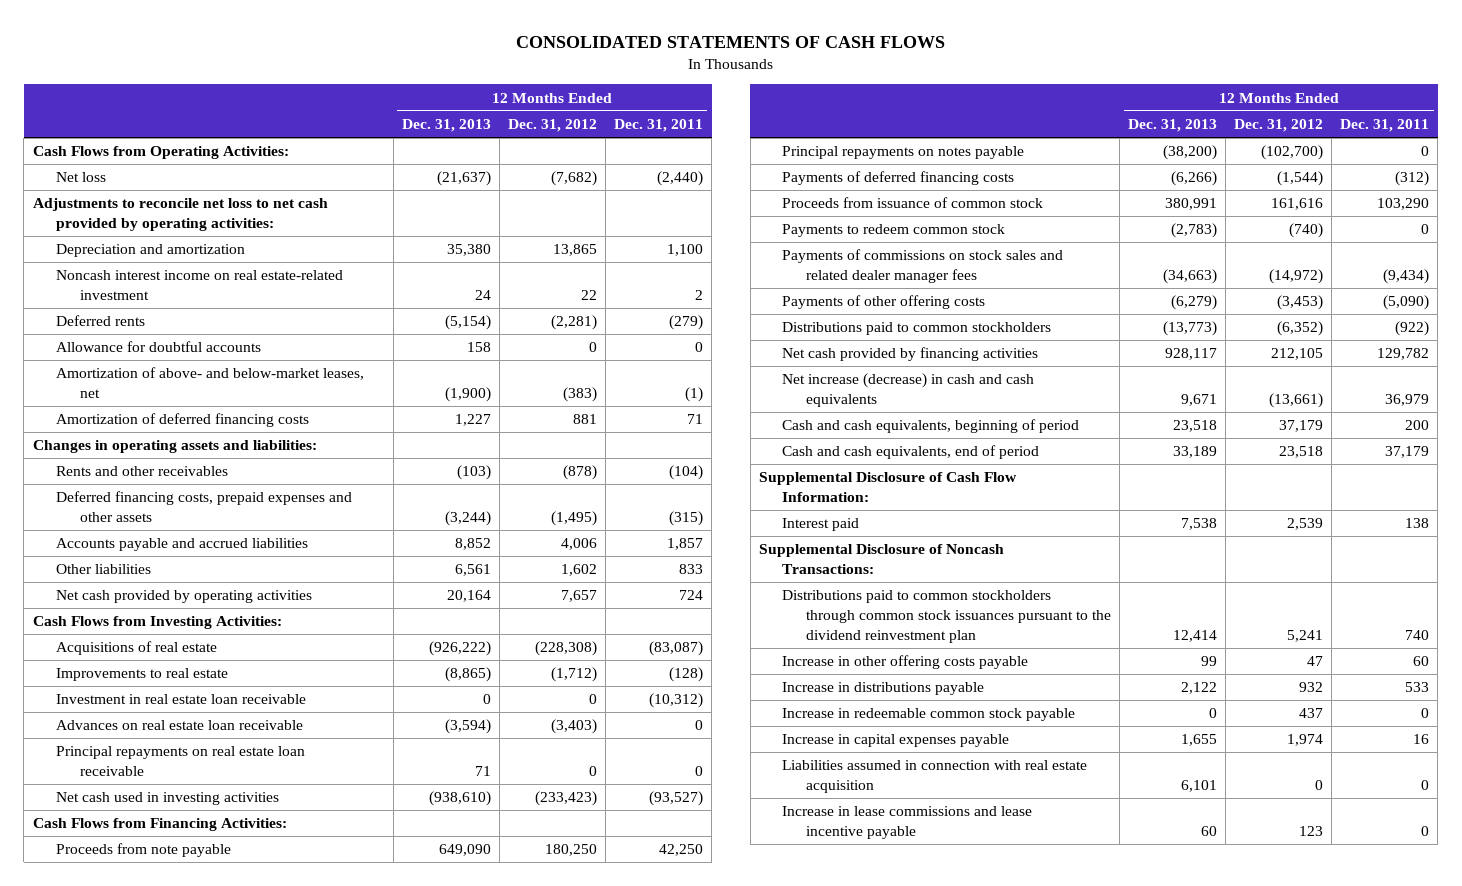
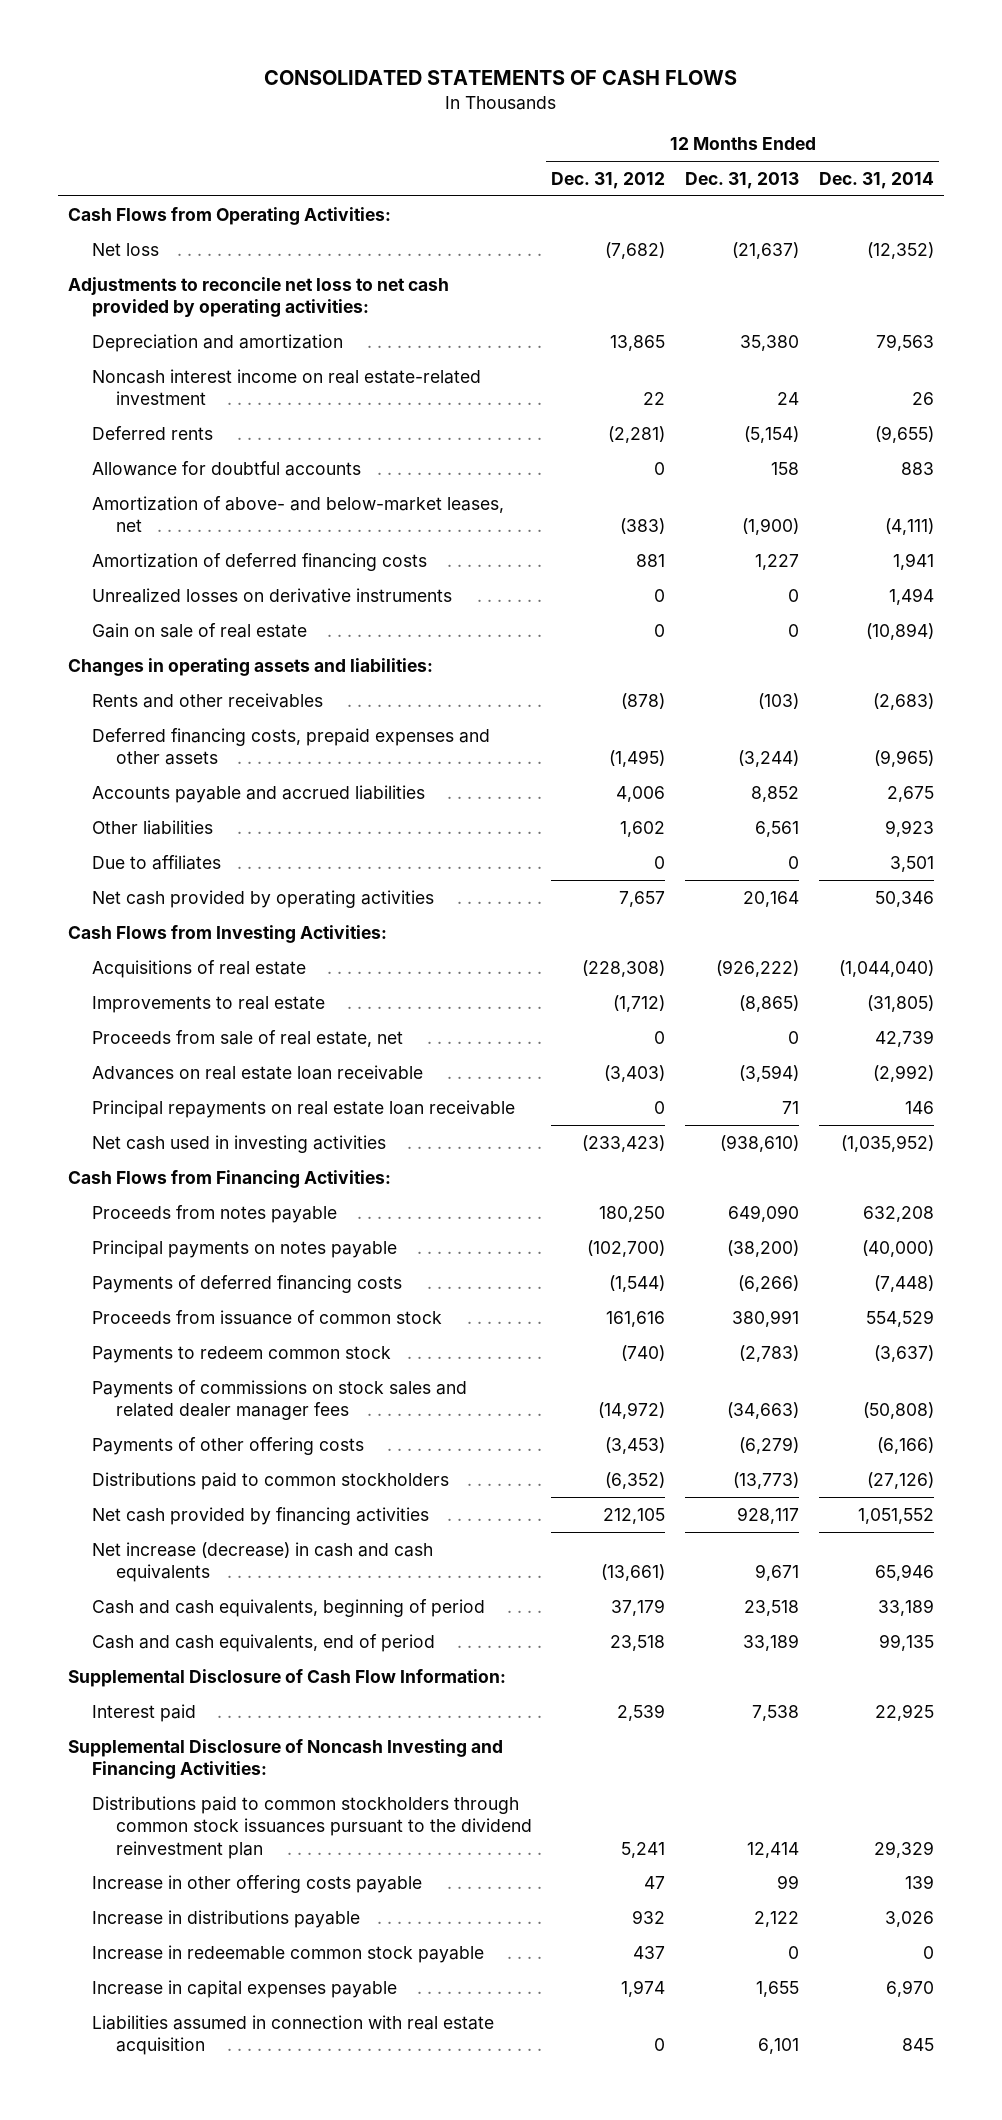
[614,119,704,133] Dec. 31, 2011 -> none
none -> [818,171,934,189] Dec. 31, 2014
none -> [91,587,452,603] Unrealized losses on derivative instruments
none -> [91,622,307,638] Gain on sale of real estate
none -> [91,854,221,870] Due to affiliates
[56,694,307,705] Investment in real estate loan receivable -> none
none -> [91,1029,403,1047] Proceeds from sale of real estate, net
[56,843,232,858] Proceeds from note payable -> [91,1204,337,1223] Proceeds from notes payable
[782,146,1025,160] Principal repayments on notes payable -> [91,1239,397,1258] Principal payments on notes payable
[758,544,1004,574] Supplemental Disclosure of Noncash Transactions: -> [68,1738,504,1780] Supplemental Disclosure of Noncash Investing and Financing Activities:
[782,806,1033,839] Increase in lease commissions and lease incentive payable -> none

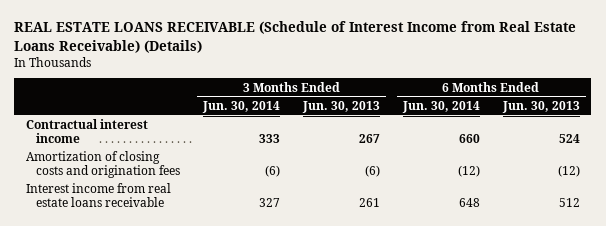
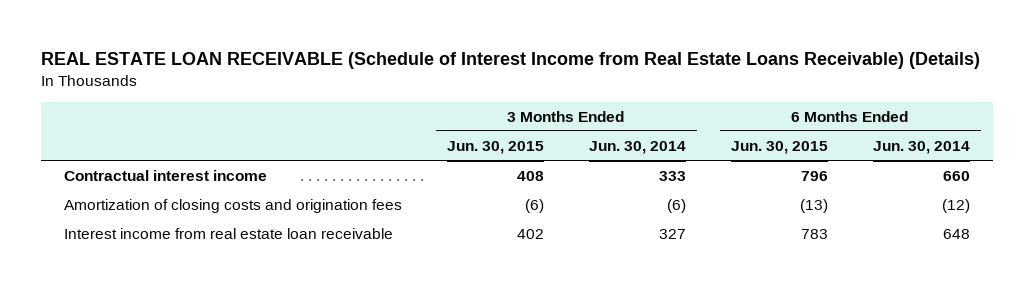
[14,21,577,53] REAL ESTATE LOANS RECEIVABLE (Schedule of Interest Income from Real Estate Loans Receivable) (Details) -> [41,52,981,70] REAL ESTATE LOAN RECEIVABLE (Schedule of Interest Income from Real Estate Loans Receivable) (Details)
[302,100,381,113] Jun. 30, 2013 -> none
[501,100,580,113] Jun. 30, 2013 -> none
none -> [446,140,544,154] Jun. 30, 2015
none -> [730,140,828,154] Jun. 30, 2015
[25,183,171,208] Interest income from real estate loans receivable -> [63,227,393,239] Interest income from real estate loan receivable

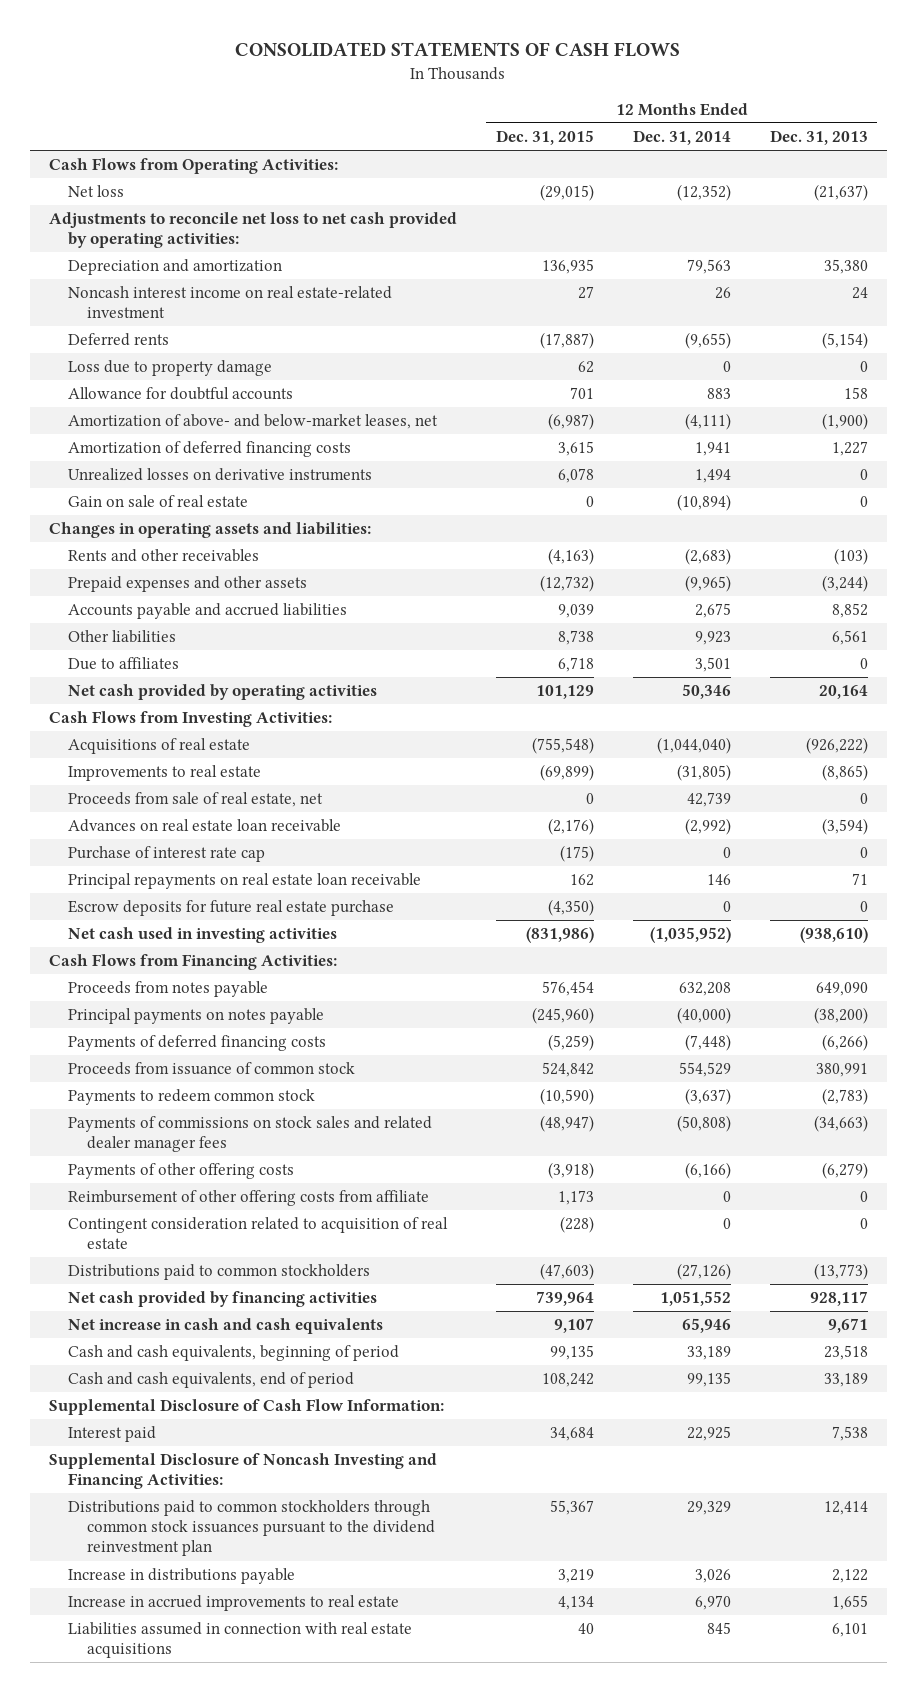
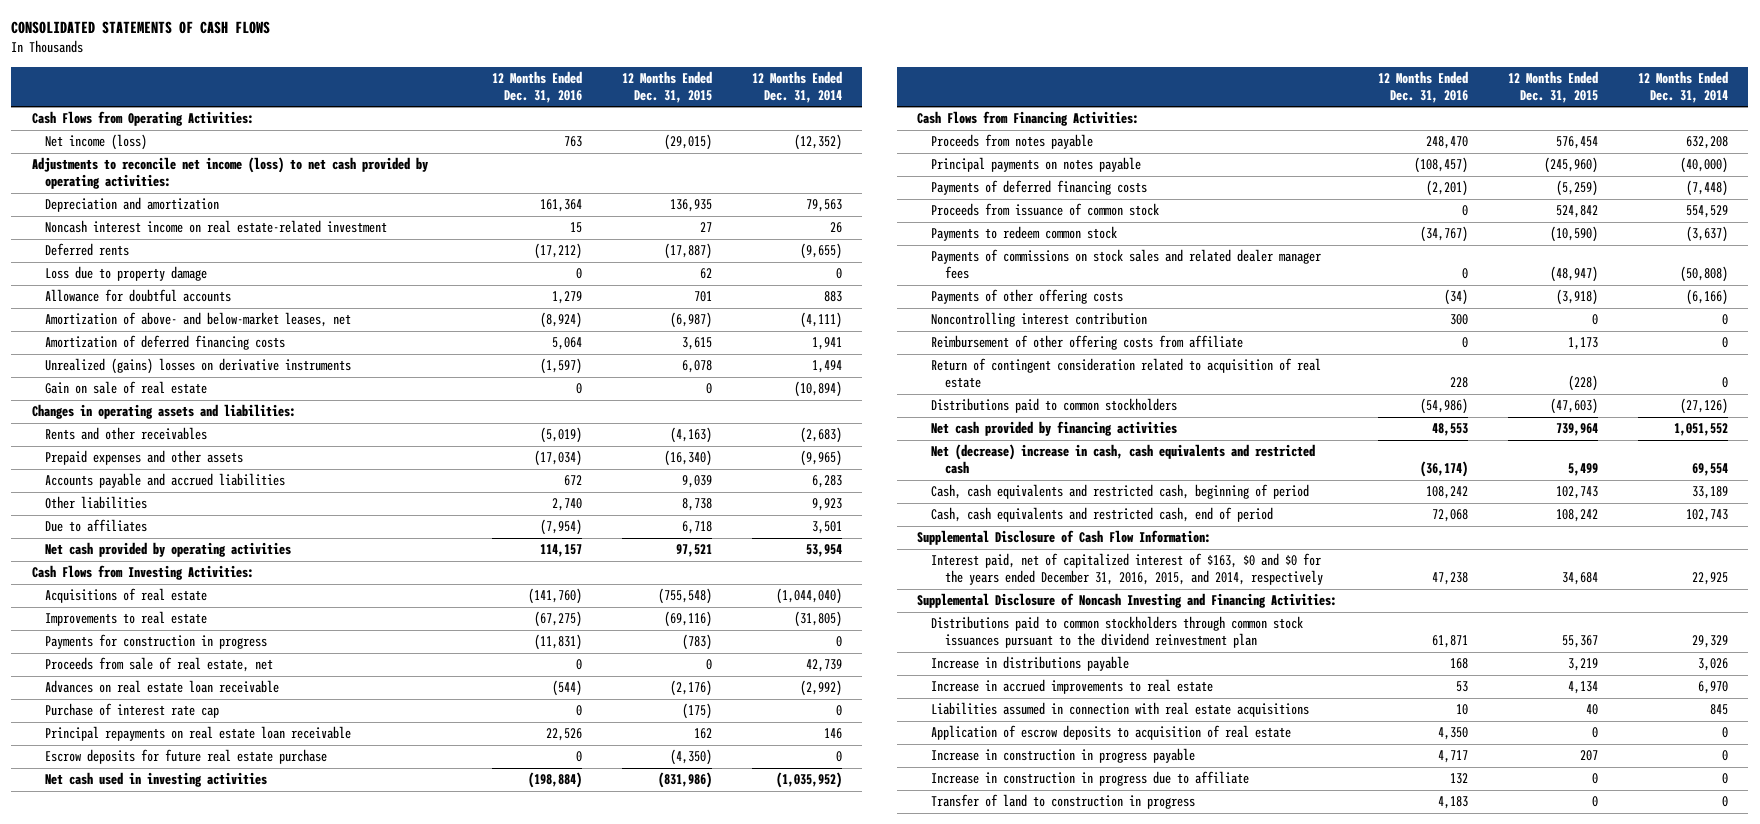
[769,130,868,146] Dec. 31, 2013 -> none
none -> [491,70,582,103] 12 Months Ended Dec. 31, 2016
[67,185,124,198] Net loss -> [45,134,148,151] Net income (loss)
[49,212,458,249] Adjustments to reconcile net loss to net cash provided by operating activities: -> [31,157,428,190] Adjustments to reconcile net income (loss) to net cash provided by operating activities:
[67,468,372,482] Unrealized losses on derivative instruments -> [45,358,352,375] Unrealized (gains) losses on derivative instruments
[539,575,594,593] (12,732) -> [663,450,712,467] (16,340)
[694,603,731,619] 2,675 -> [812,475,843,489] 6,283
[535,685,594,700] 101,129 -> [675,544,712,558] 97,521
[681,684,731,700] 50,346 -> [806,544,843,558] 53,954
[539,764,594,782] (69,899) -> [663,611,712,628] (69,116)
none -> [45,634,268,650] Payments for construction in progress
none -> [931,312,1148,328] Noncontrolling interest contribution
[67,1217,448,1250] Contingent consideration related to acquisition of real estate -> [931,358,1322,389] Return of contingent consideration related to acquisition of real estate
[67,1318,383,1335] Net increase in cash and cash equivalents -> [931,444,1316,475] Net (decrease) increase in cash, cash equivalents and restricted cash
[553,1318,594,1334] 9,107 -> [1567,463,1598,477] 5,499
[681,1318,731,1334] 65,946 -> [1692,463,1729,477] 69,554
[67,1345,399,1362] Cash and cash equivalents, beginning of period -> [931,484,1310,500] Cash, cash equivalents and restricted cash, beginning of period
[549,1345,594,1361] 99,135 -> [1555,486,1598,500] 102,743
[67,1372,354,1389] Cash and cash equivalents, end of period -> [931,507,1274,523] Cash, cash equivalents and restricted cash, end of period
[686,1372,731,1388] 99,135 -> [1686,509,1729,523] 102,743
[67,1426,156,1443] Interest paid -> [931,553,1324,586] Interest paid, net of capitalized interest of $163, $0 and $0 for the years ended December 31, 2016, 2015, and 2014, respectively
none -> [931,725,1292,741] Application of escrow deposits to acquisition of real estate
none -> [931,748,1196,764] Increase in construction in progress payable
none -> [931,771,1250,787] Increase in construction in progress due to affiliate
none -> [931,794,1196,810] Transfer of land to construction in progress

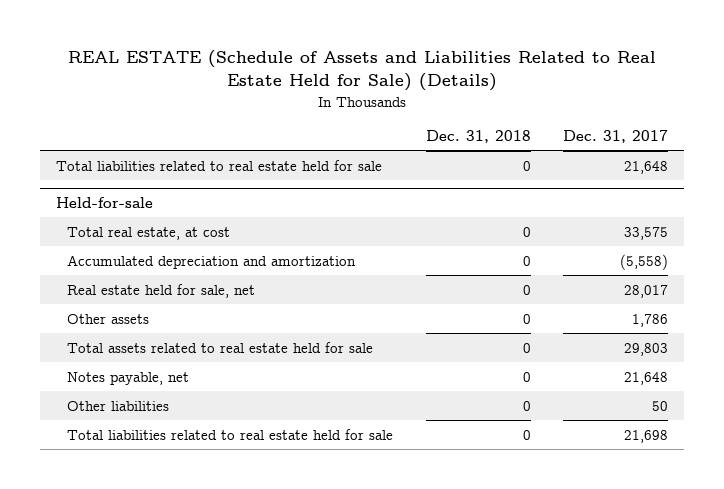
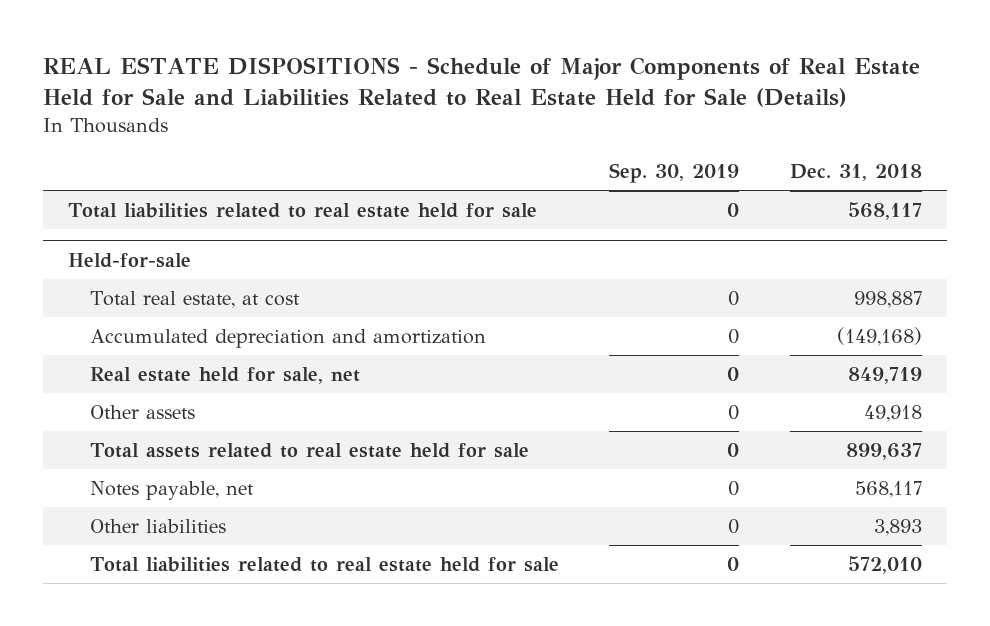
[67,50,656,92] REAL ESTATE (Schedule of Assets and Liabilities Related to Real Estate Held for Sale) (Details) -> [43,57,921,108] REAL ESTATE DISPOSITIONS - Schedule of Major Components of Real Estate Held for Sale and Liabilities Related to Real Estate Held for Sale (Details)
[562,130,668,144] Dec. 31, 2017 -> none
none -> [609,163,740,184] Sep. 30, 2019
[522,160,531,171] 0 -> [847,201,922,220] 568,117
[522,226,531,237] 0 -> [853,290,922,308] 998,887
[522,255,531,266] 0 -> [836,326,922,346] (149,168)
[522,284,531,295] 0 -> [847,366,922,384] 849,719
[522,313,531,324] 0 -> [863,404,922,422] 49,918
[522,342,531,353] 0 -> [845,442,922,460] 899,637
[522,371,531,382] 0 -> [854,480,922,498] 568,117
[522,400,531,411] 0 -> [873,518,922,536] 3,893
[522,429,531,440] 0 -> [847,555,922,574] 572,010

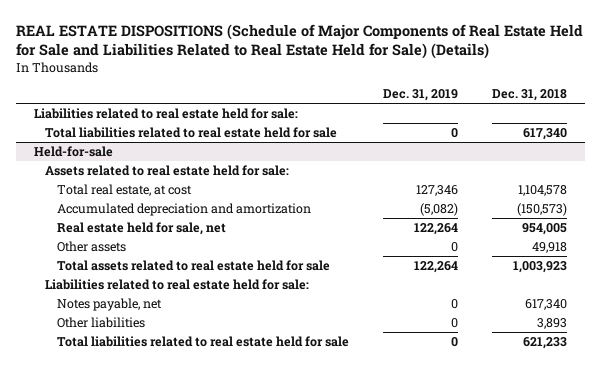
[43,57,921,108] REAL ESTATE DISPOSITIONS - Schedule of Major Components of Real Estate Held for Sale and Liabilities Related to Real Estate Held for Sale (Details) -> [16,23,584,60] REAL ESTATE DISPOSITIONS (Schedule of Major Components of Real Estate Held for Sale and Liabilities Related to Real Estate Held for Sale) (Details)
[609,163,740,184] Sep. 30, 2019 -> none
none -> [383,89,459,102] Dec. 31, 2019
none -> [33,107,298,119] Liabilities related to real estate held for sale:
[847,201,922,220] 568,117 -> [523,127,568,140] 617,340
none -> [45,164,290,176] Assets related to real estate held for sale:
[853,290,922,308] 998,887 -> [518,184,568,196] 1,104,578
[836,326,922,346] (149,168) -> [517,202,568,216] (150,573)
[847,366,922,384] 849,719 -> [522,222,568,235] 954,005
[845,442,922,460] 899,637 -> [513,260,568,273] 1,003,923
none -> [45,278,310,290] Liabilities related to real estate held for sale:
[854,480,922,498] 568,117 -> [525,298,568,310] 617,340
[847,555,922,574] 572,010 -> [523,336,568,349] 621,233

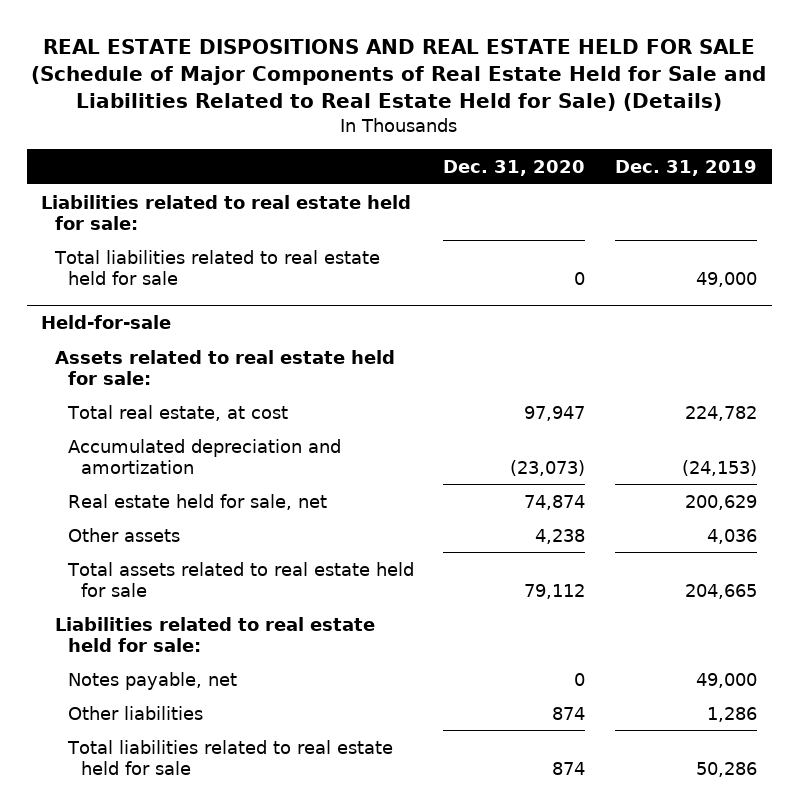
[16,23,584,60] REAL ESTATE DISPOSITIONS (Schedule of Major Components of Real Estate Held for Sale and Liabilities Related to Real Estate Held for Sale) (Details) -> [31,38,767,112] REAL ESTATE DISPOSITIONS AND REAL ESTATE HELD FOR SALE (Schedule of Major Components of Real Estate Held for Sale and Liabilities Related to Real Estate Held for Sale) (Details)
[492,89,568,102] Dec. 31, 2018 -> none
none -> [443,160,586,177] Dec. 31, 2020
[451,127,459,138] 0 -> [695,271,757,287] 49,000
[416,184,459,196] 127,346 -> [684,405,757,421] 224,782
[420,202,459,216] (5,082) -> [681,459,757,476] (24,153)
[414,222,459,235] 122,264 -> [684,494,757,510] 200,629
[451,241,459,252] 0 -> [706,528,757,544] 4,036
[414,260,459,273] 122,264 -> [684,583,757,599] 204,665
[451,298,459,309] 0 -> [695,672,757,688] 49,000
[451,317,459,328] 0 -> [706,706,757,722] 1,286
[451,336,459,347] 0 -> [695,761,757,777] 50,286

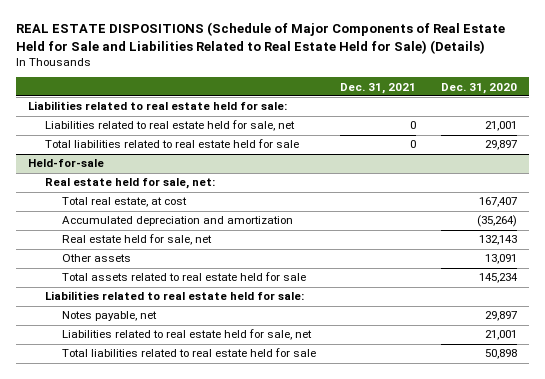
[31,38,767,112] REAL ESTATE DISPOSITIONS AND REAL ESTATE HELD FOR SALE (Schedule of Major Components of Real Estate Held for Sale and Liabilities Related to Real Estate Held for Sale) (Details) -> [15,22,505,54] REAL ESTATE DISPOSITIONS (Schedule of Major Components of Real Estate Held for Sale and Liabilities Related to Real Estate Held for Sale) (Details)
[614,160,757,177] Dec. 31, 2019 -> none
none -> [340,82,417,94] Dec. 31, 2021
none -> [44,120,295,132] Liabilities related to real estate held for sale, net
[574,271,586,285] 0 -> [485,140,518,151] 29,897
[54,349,395,385] Assets related to real estate held for sale: -> [44,178,215,190] Real estate held for sale, net:
[524,405,586,421] 97,947 -> [479,197,518,208] 167,407
[510,459,586,476] (23,073) -> [477,215,518,228] (35,264)
[524,494,586,510] 74,874 -> [479,235,518,246] 132,143
[535,528,586,544] 4,238 -> [485,254,518,265] 13,091
[524,583,586,599] 79,112 -> [479,273,519,284] 145,234
[68,705,204,720] Other liabilities -> none
[574,672,586,686] 0 -> [485,311,518,322] 29,897
none -> [61,329,312,341] Liabilities related to real estate held for sale, net
[552,761,586,775] 874 -> [485,349,518,360] 50,898

